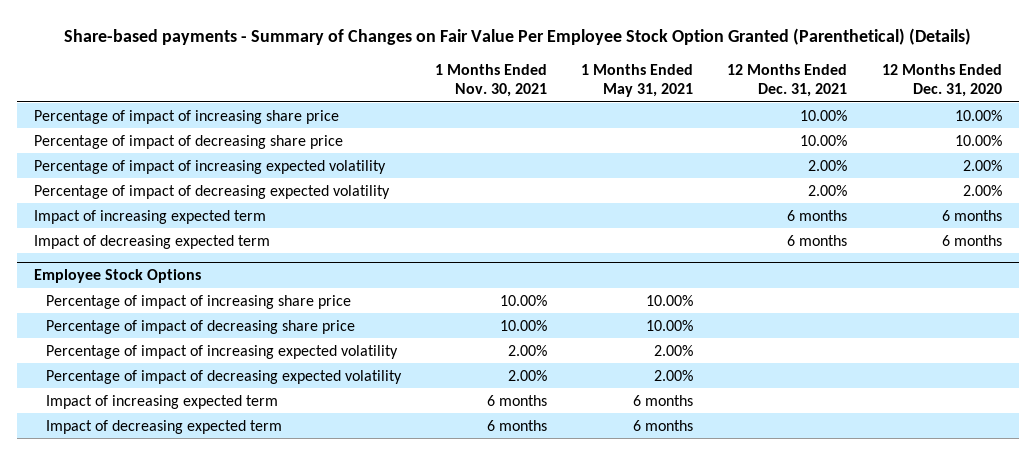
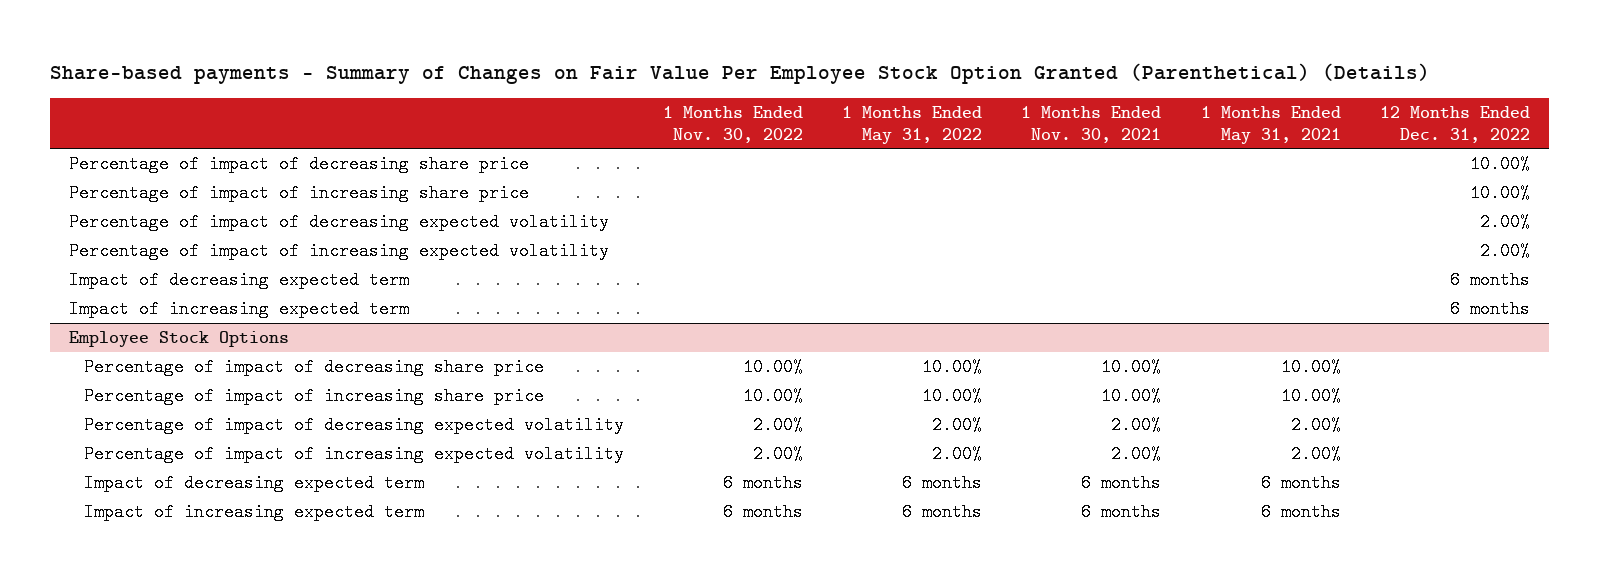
[727,64,848,98] 12 Months Ended Dec. 31, 2021 -> none
[881,64,1002,98] 12 Months Ended Dec. 31, 2020 -> none
none -> [662,105,803,143] 1 Months Ended Nov. 30, 2022
none -> [842,105,983,144] 1 Months Ended May 31, 2022
none -> [1379,105,1530,143] 12 Months Ended Dec. 31, 2022
[34,109,340,124] Percentage of impact of increasing share price -> [69,184,530,203] Percentage of impact of increasing share price
[34,159,387,174] Percentage of impact of increasing expected volatility -> [69,242,610,261] Percentage of impact of increasing expected volatility
[34,209,267,224] Impact of increasing expected term -> [69,300,410,319] Impact of increasing expected term
[46,294,352,309] Percentage of impact of increasing share price -> [83,387,544,406] Percentage of impact of increasing share price
[46,344,399,359] Percentage of impact of increasing expected volatility -> [83,445,624,464] Percentage of impact of increasing expected volatility
[46,394,279,409] Impact of increasing expected term -> [83,503,424,522] Impact of increasing expected term

